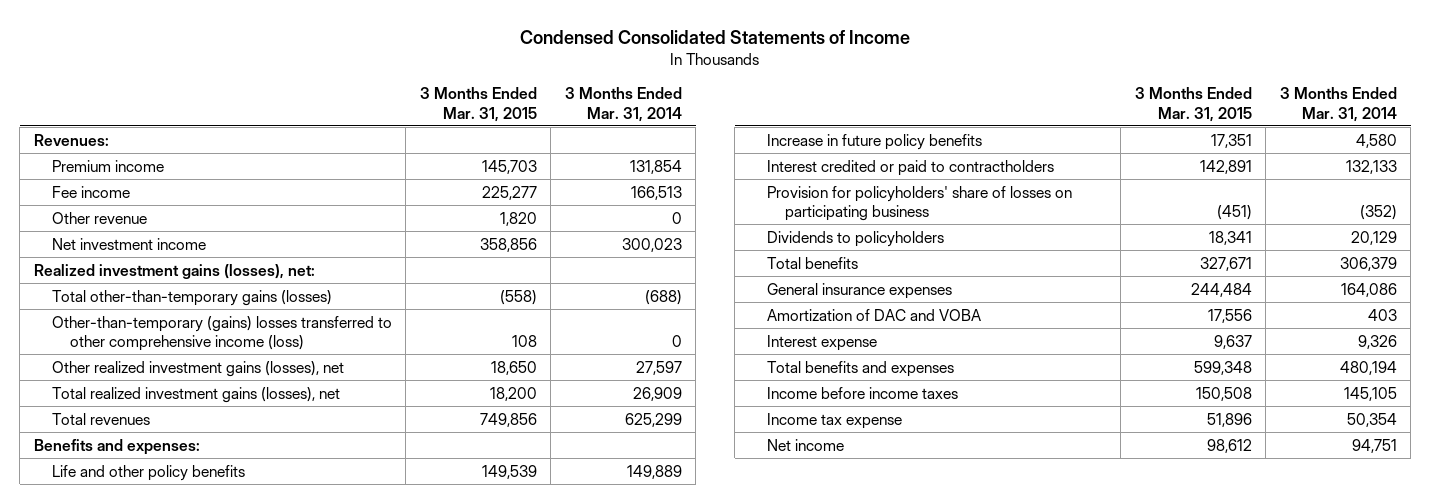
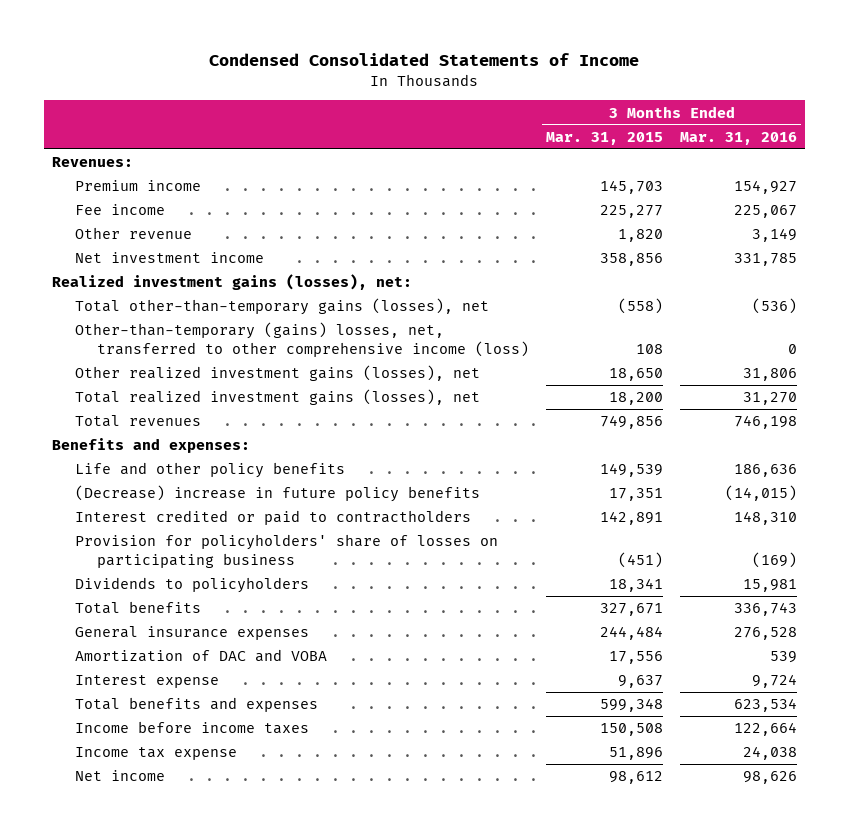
[564,87,682,122] 3 Months Ended Mar. 31, 2014 -> none
none -> [680,131,798,145] Mar. 31, 2016
[51,289,332,306] Total other-than-temporary gains (losses) -> [74,298,489,316] Total other-than-temporary gains (losses), net
[51,315,392,352] Other-than-temporary (gains) losses transferred to other comprehensive income (loss) -> [74,322,530,357] Other-than-temporary (gains) losses, net, transferred to other comprehensive income (loss)
[766,133,982,150] Increase in future policy benefits -> [74,485,480,503] (Decrease) increase in future policy benefits

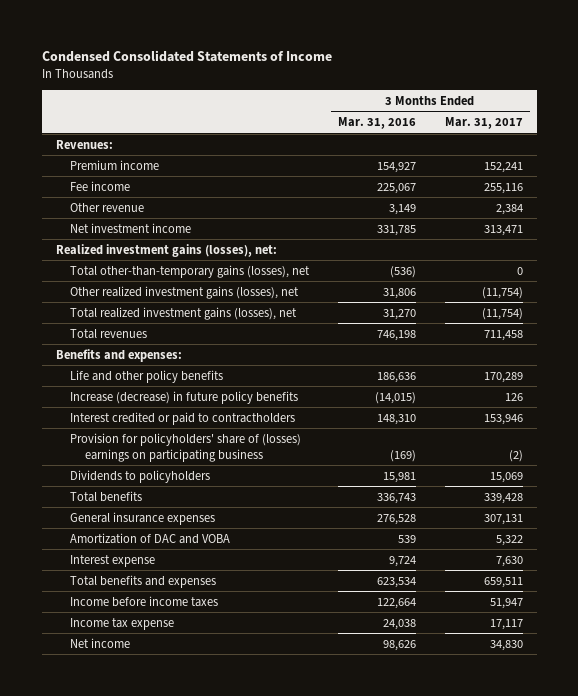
[546,131,664,145] Mar. 31, 2015 -> none
none -> [444,117,523,130] Mar. 31, 2017
[74,322,530,357] Other-than-temporary (gains) losses, net, transferred to other comprehensive income (loss) -> none
[74,485,480,503] (Decrease) increase in future policy benefits -> [70,390,299,404] Increase (decrease) in future policy benefits
[74,534,498,568] Provision for policyholders' share of losses on participating business -> [70,432,302,462] Provision for policyholders' share of (losses) earnings on participating business

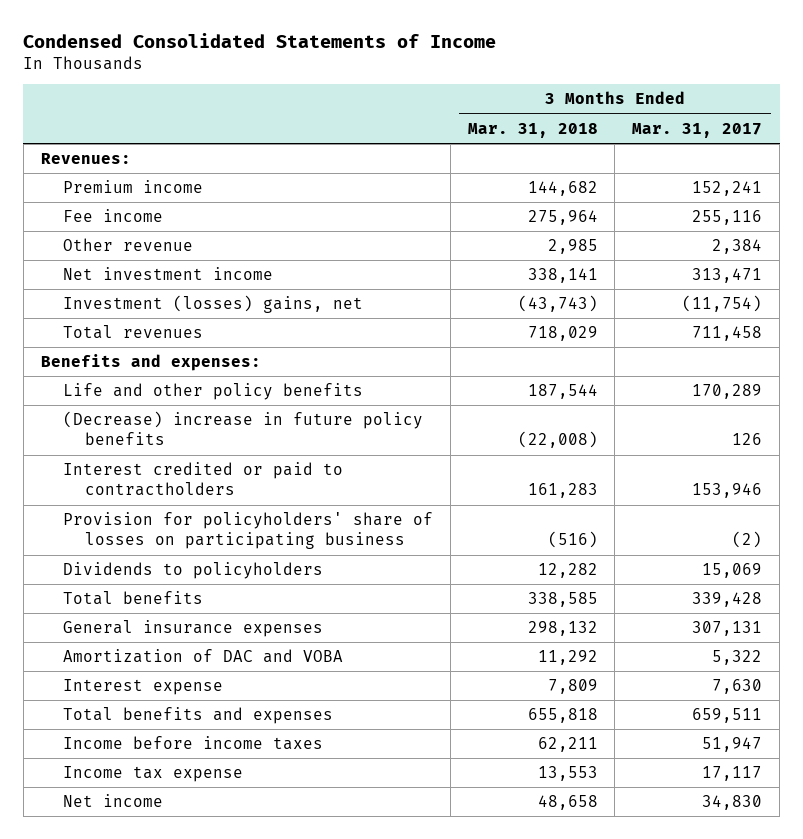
[338,117,417,130] Mar. 31, 2016 -> none
none -> [467,122,598,138] Mar. 31, 2018
[55,243,277,257] Realized investment gains (losses), net: -> none
[70,264,311,278] Total other-than-temporary gains (losses), net -> none
[70,285,300,299] Other realized investment gains (losses), net -> none
[70,306,298,320] Total realized investment gains (losses), net -> [62,295,363,314] Investment (losses) gains, net
[70,390,299,404] Increase (decrease) in future policy benefits -> [62,411,423,446] (Decrease) increase in future policy benefits
[70,432,302,462] Provision for policyholders' share of (losses) earnings on participating business -> [62,512,433,550] Provision for policyholders' share of losses on participating business

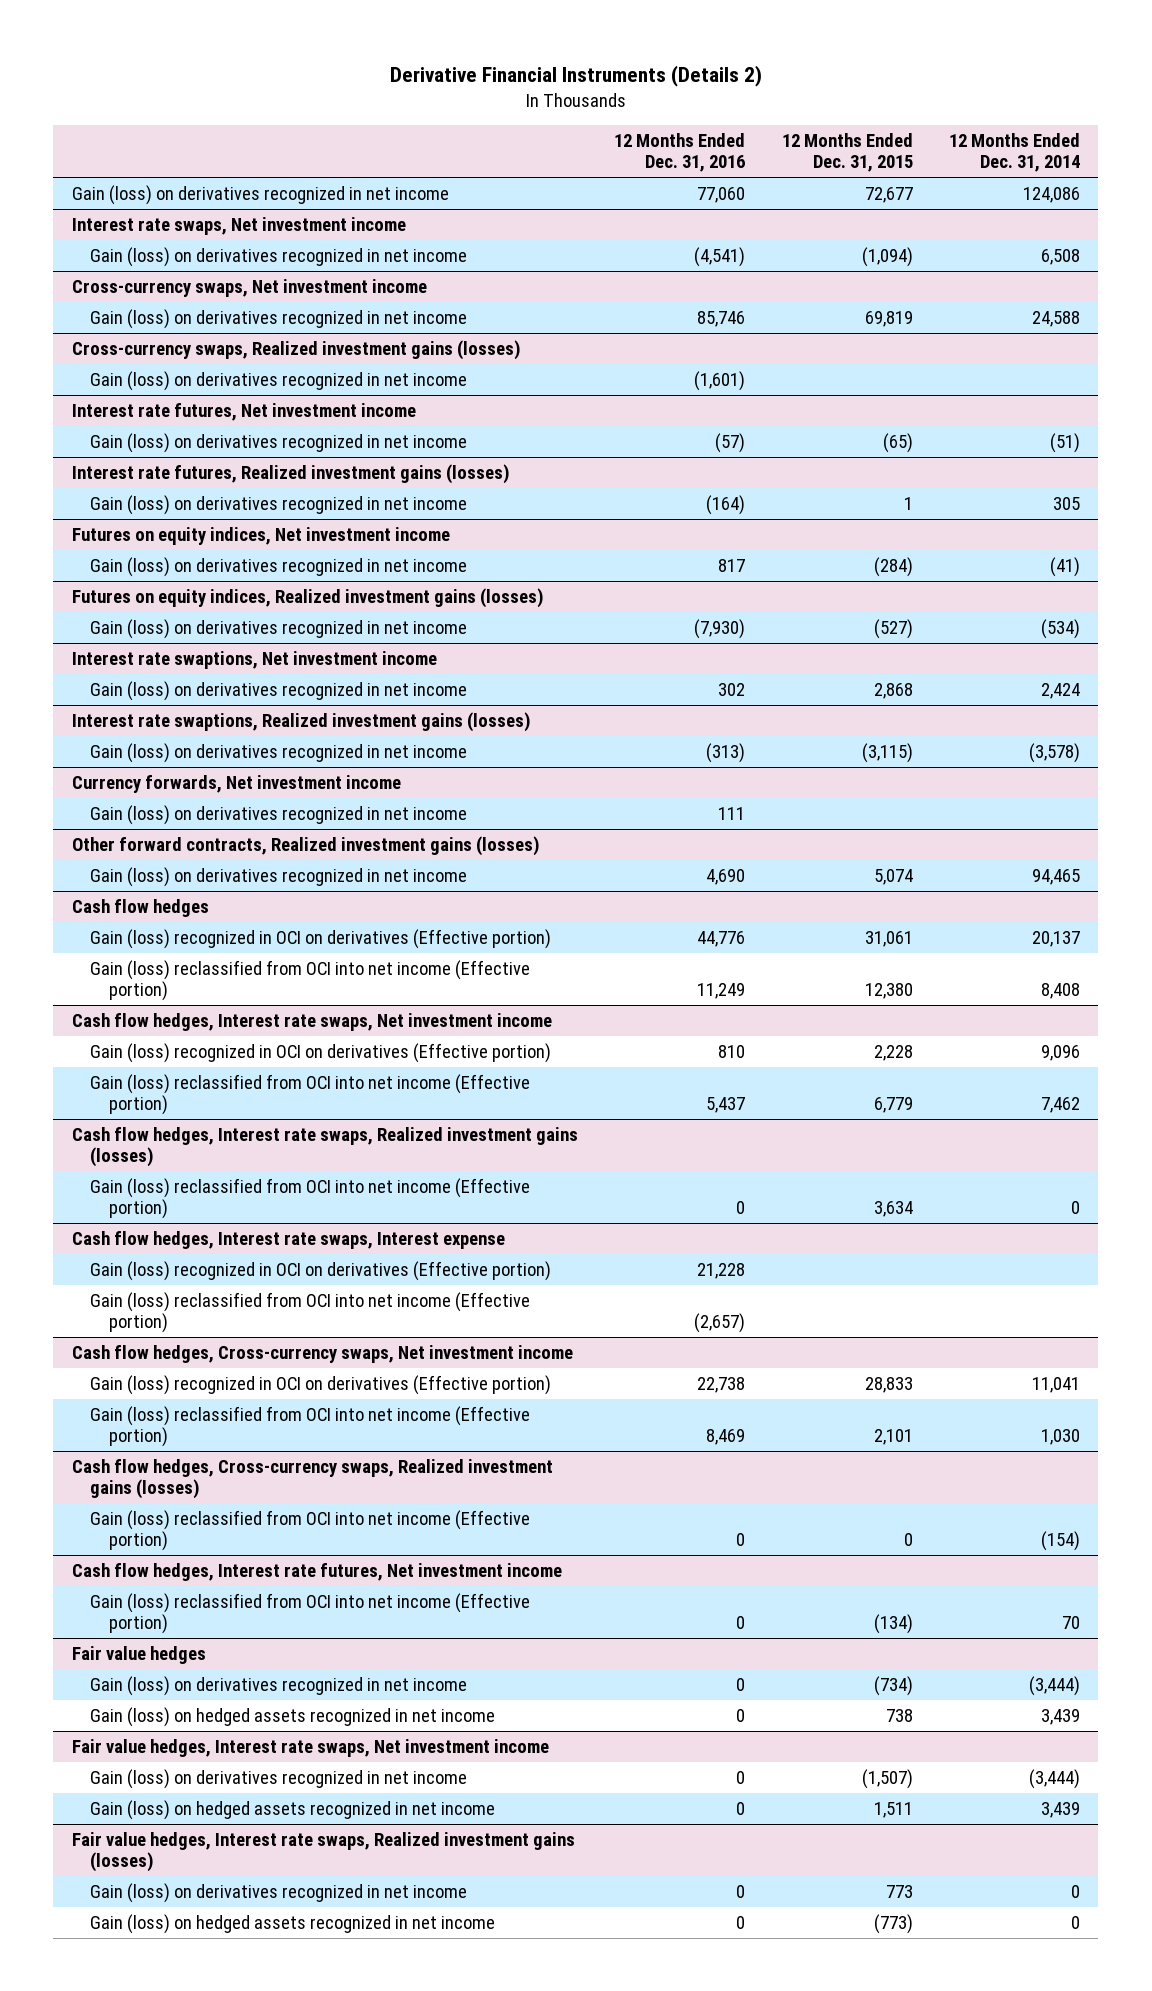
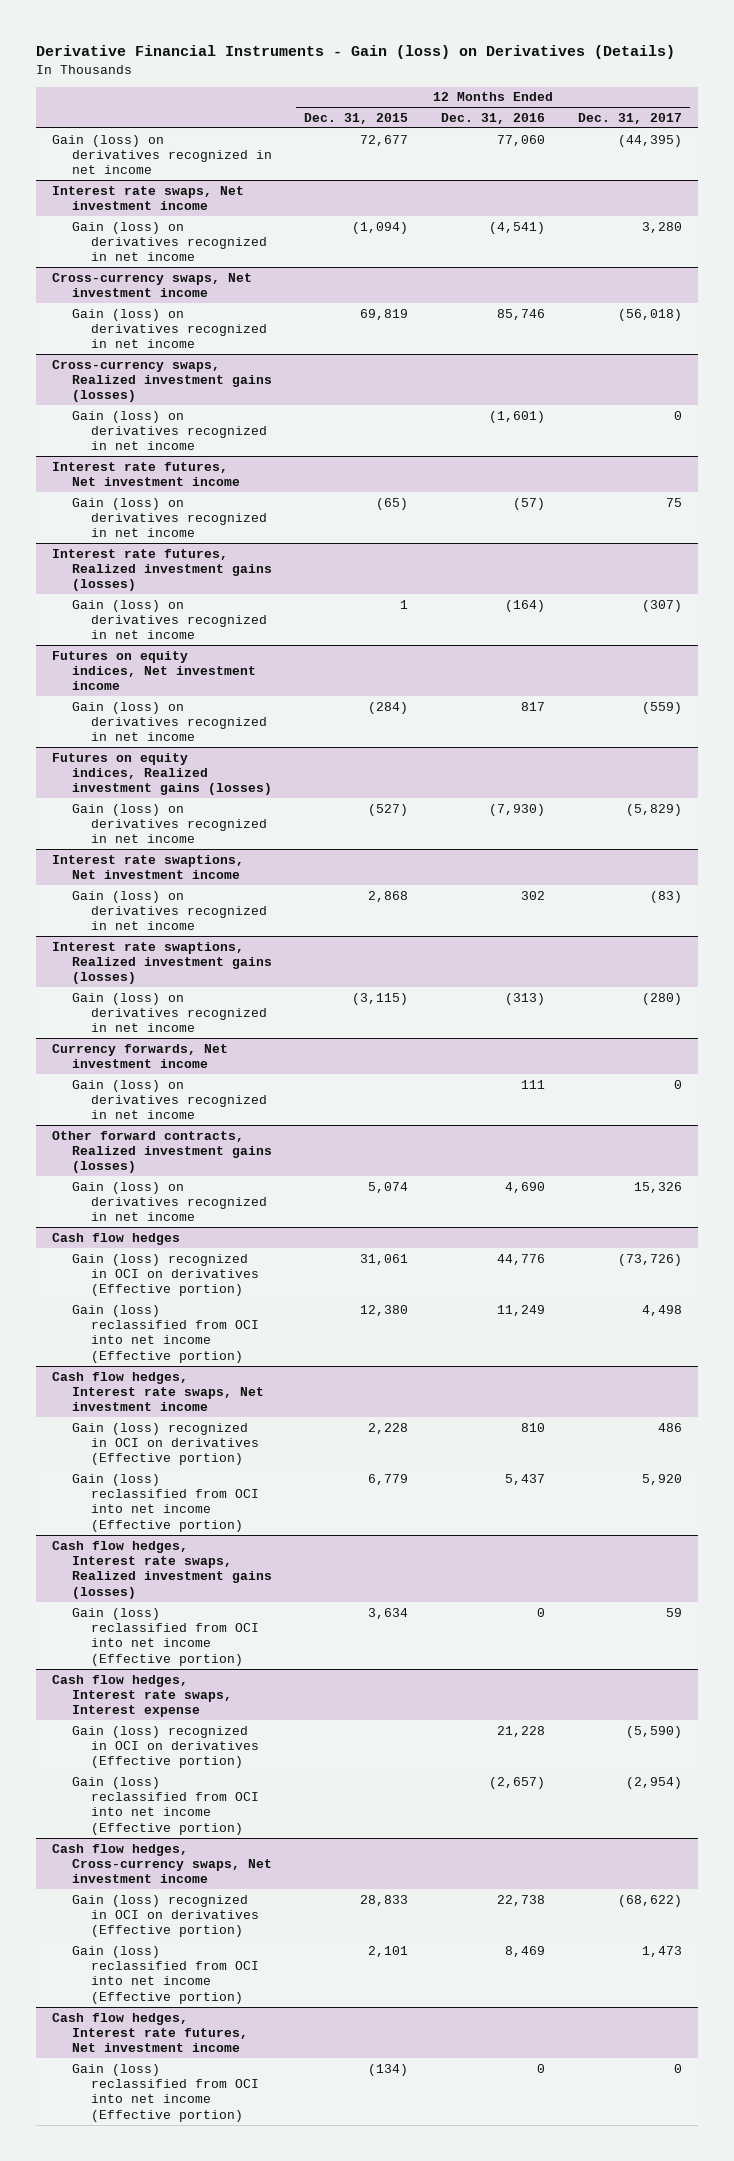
[389,64,762,87] Derivative Financial Instruments (Details 2) -> [35,44,675,59] Derivative Financial Instruments - Gain (loss) on Derivatives (Details)
[949,132,1081,173] 12 Months Ended Dec. 31, 2014 -> none
none -> [577,112,682,124] Dec. 31, 2017
[71,1458,553,1500] Cash flow hedges, Cross-currency swaps, Realized investment gains (losses) -> none
[90,1509,531,1552] Gain (loss) reclassified from OCI into net income (Effective portion) -> none
[71,1645,206,1664] Fair value hedges -> none
[90,1675,468,1696] Gain (loss) on derivatives recognized in net income -> none
[90,1706,496,1727] Gain (loss) on hedged assets recognized in net income -> none
[71,1738,549,1757] Fair value hedges, Interest rate swaps, Net investment income -> none
[90,1768,468,1789] Gain (loss) on derivatives recognized in net income -> none
[90,1799,496,1820] Gain (loss) on hedged assets recognized in net income -> none
[71,1831,575,1873] Fair value hedges, Interest rate swaps, Realized investment gains (losses) -> none
[90,1882,468,1903] Gain (loss) on derivatives recognized in net income -> none
[90,1913,496,1934] Gain (loss) on hedged assets recognized in net income -> none

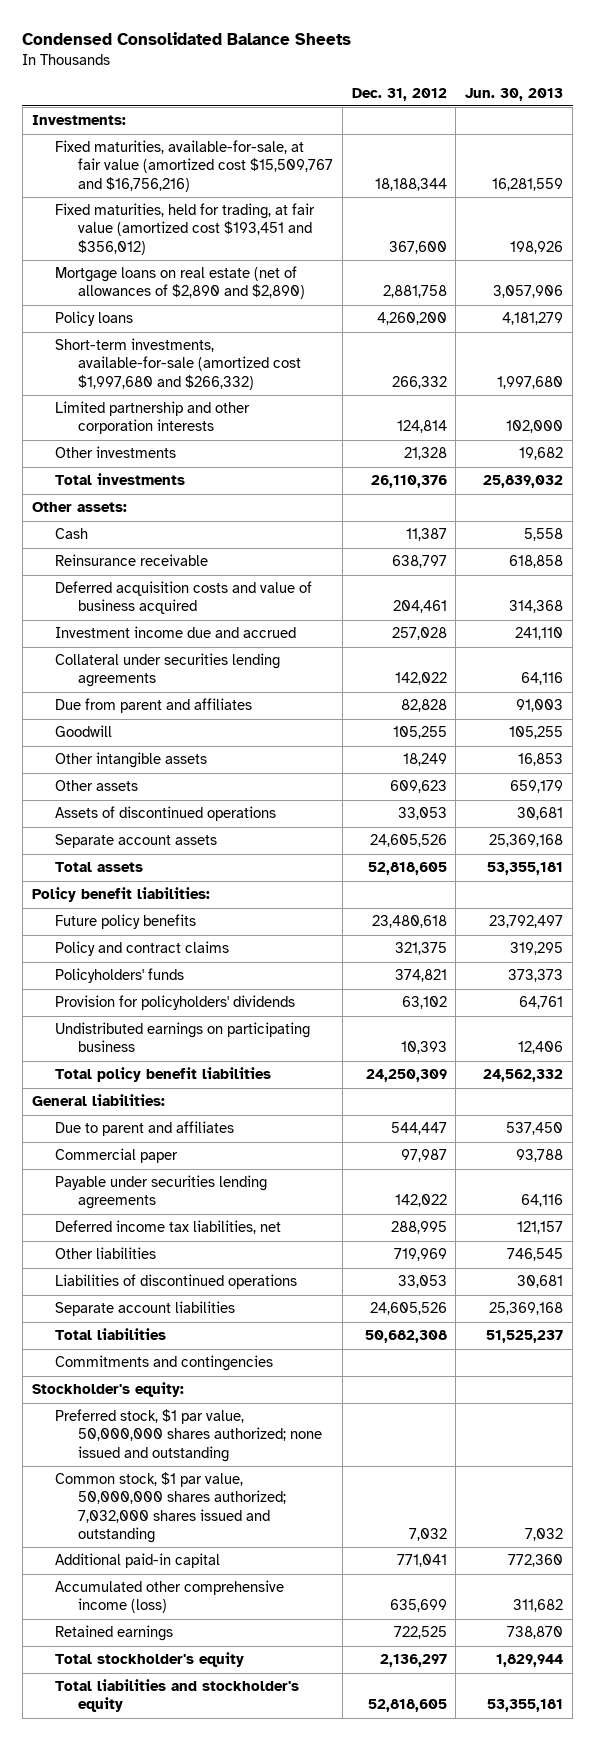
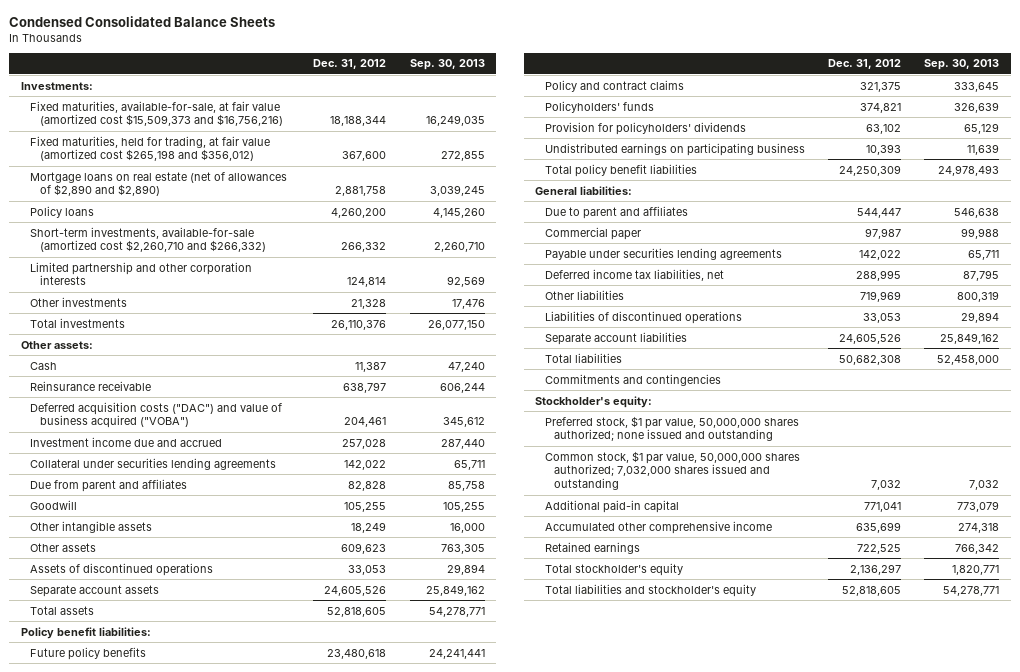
[465,87,564,101] Jun. 30, 2013 -> none
none -> [409,59,485,71] Sep. 30, 2013
[54,140,334,192] Fixed maturities, available-for-sale, at fair value (amortized cost $15,509,767 and $16,756,216) -> [30,100,283,127] Fixed maturities, available-for-sale, at fair value (amortized cost $15,509,373 and $16,756,216)
[54,203,315,255] Fixed maturities, held for trading, at fair value (amortized cost $193,451 and $356,012) -> [30,135,271,162] Fixed maturities, held for trading, at fair value (amortized cost $265,198 and $356,012)
[54,338,302,390] Short-term investments, available-for-sale (amortized cost $1,997,680 and $266,332) -> [30,226,266,253] Short-term investments, available-for-sale (amortized cost $2,260,710 and $266,332)
[54,581,312,615] Deferred acquisition costs and value of business acquired -> [30,401,283,429] Deferred acquisition costs ("DAC") and value of business acquired ("VOBA")
[54,1580,284,1614] Accumulated other comprehensive income (loss) -> [544,520,772,534] Accumulated other comprehensive income

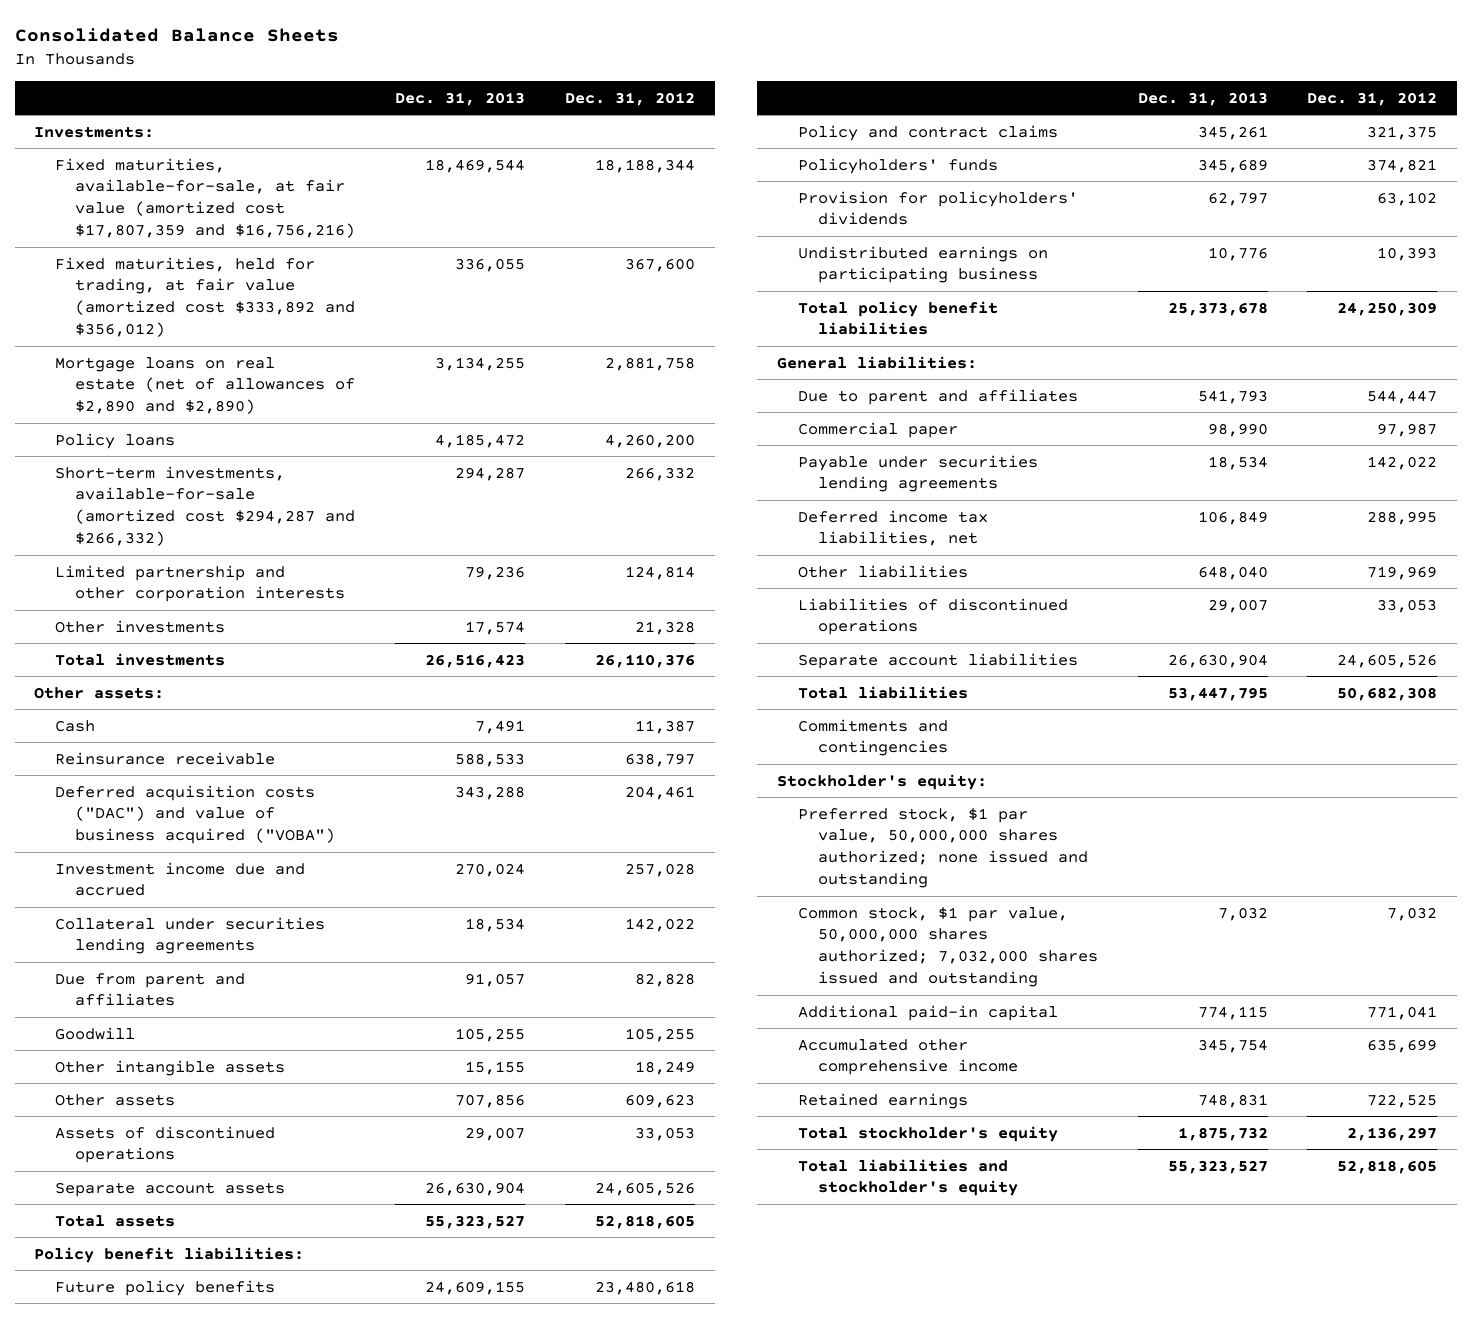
[9,15,276,27] Condensed Consolidated Balance Sheets -> [14,28,339,43] Consolidated Balance Sheets
[409,59,485,71] Sep. 30, 2013 -> none
none -> [395,91,526,106] Dec. 31, 2013
[30,100,283,127] Fixed maturities, available-for-sale, at fair value (amortized cost $15,509,373 and $16,756,216) -> [54,157,356,238] Fixed maturities, available-for-sale, at fair value (amortized cost $17,807,359 and $16,756,216)
[30,135,271,162] Fixed maturities, held for trading, at fair value (amortized cost $265,198 and $356,012) -> [54,256,356,337] Fixed maturities, held for trading, at fair value (amortized cost $333,892 and $356,012)
[30,226,266,253] Short-term investments, available-for-sale (amortized cost $2,260,710 and $266,332) -> [54,465,356,546] Short-term investments, available-for-sale (amortized cost $294,287 and $266,332)

